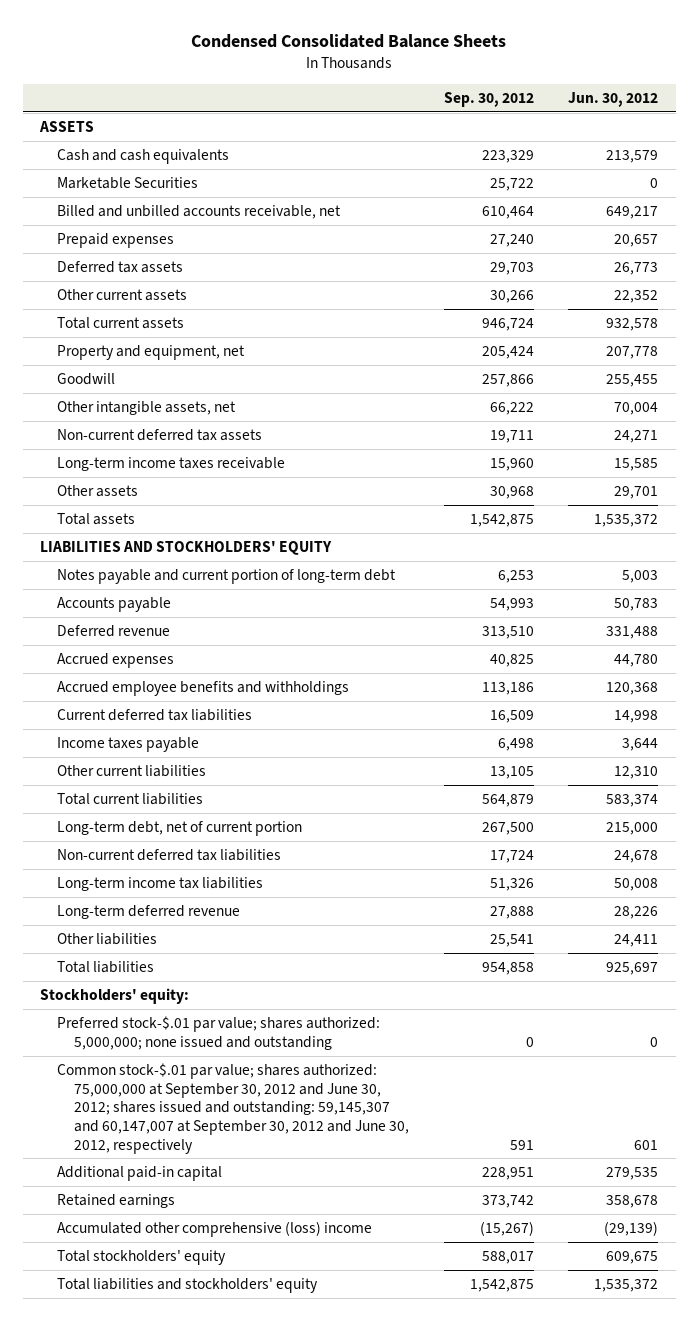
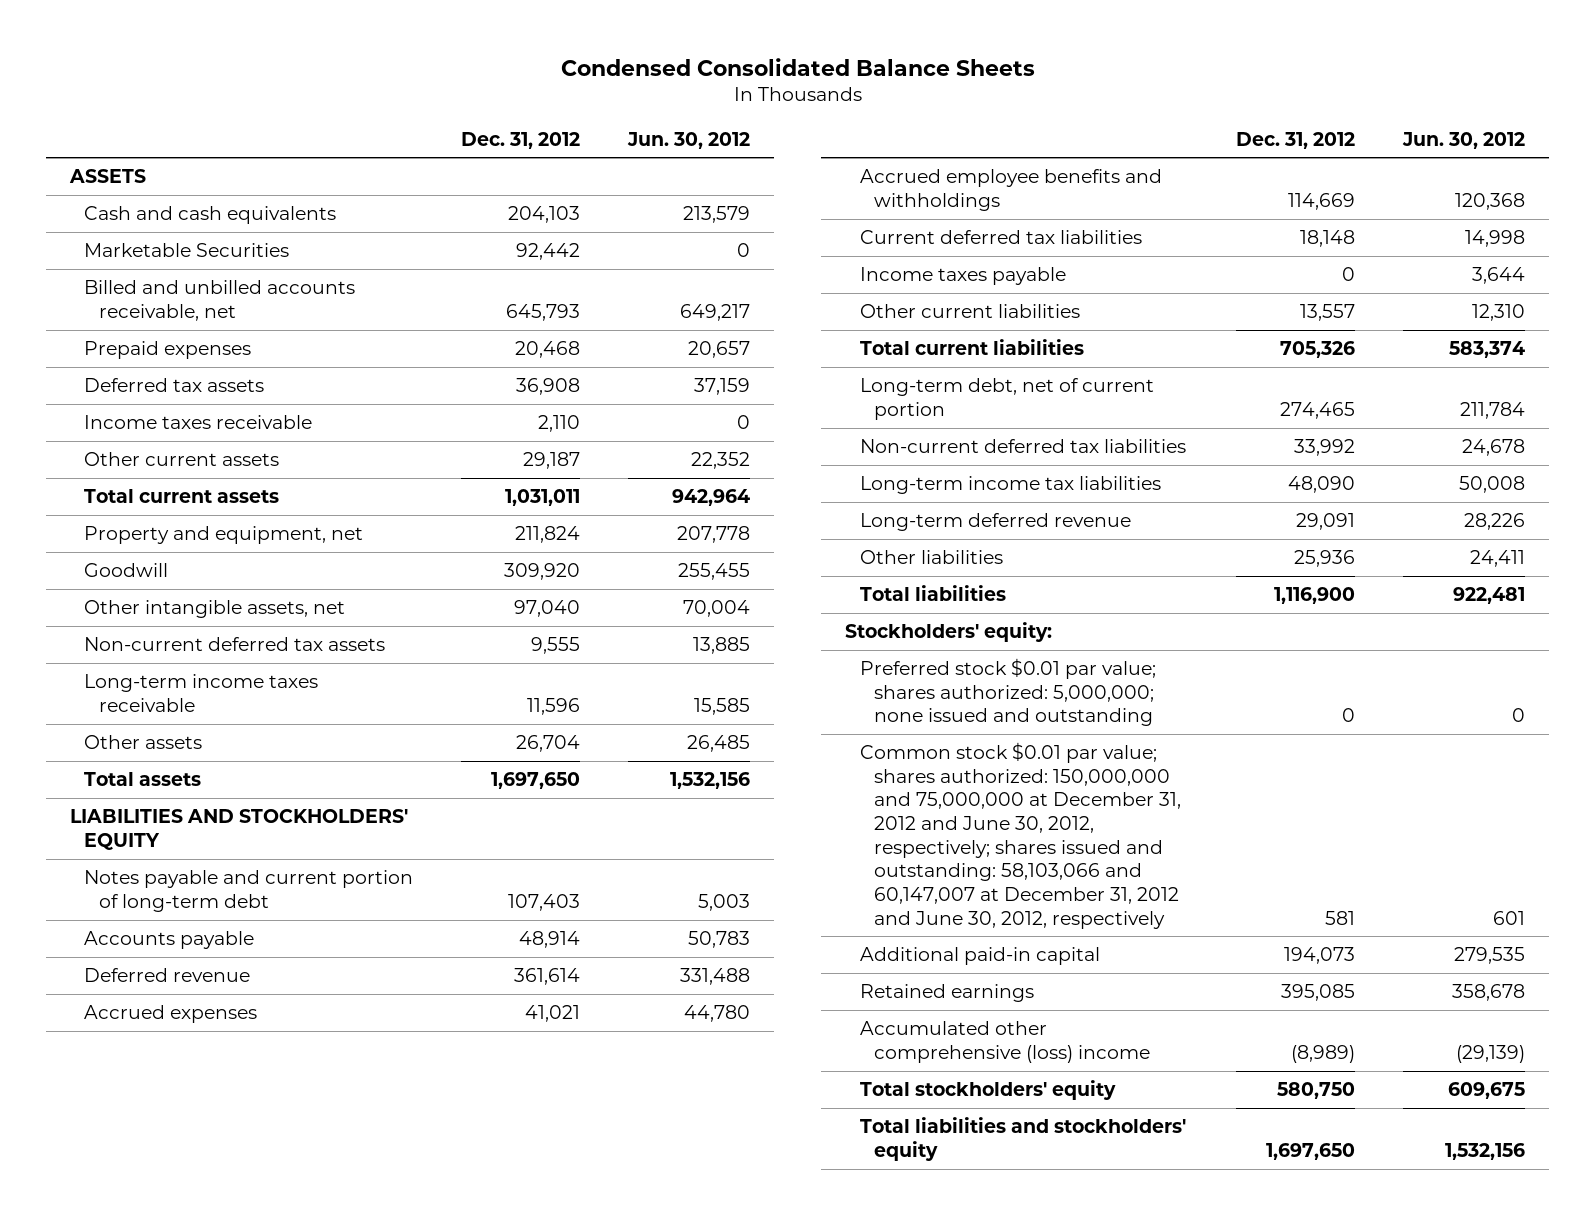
[443,91,534,107] Sep. 30, 2012 -> none
none -> [461,131,581,149] Dec. 31, 2012
[614,262,659,276] 26,773 -> [694,378,751,396] 37,159
none -> [84,415,313,430] Income taxes receivable
[606,318,659,332] 932,578 -> [672,489,751,507] 942,964
[614,430,659,444] 24,271 -> [693,637,751,655] 13,885
[614,486,659,500] 29,701 -> [687,735,751,753] 26,485
[594,514,659,528] 1,535,372 -> [670,772,751,790] 1,532,156
[606,822,659,836] 215,000 -> [1460,401,1526,419] 211,784
[606,962,659,976] 925,697 -> [1453,587,1526,605] 922,481
[57,1016,381,1050] Preferred stock-$.01 par value; shares authorized: 5,000,000; none issued and outstanding -> [859,658,1156,727] Preferred stock $0.01 par value; shares authorized: 5,000,000; none issued and outstanding
[57,1063,410,1154] Common stock-$.01 par value; shares authorized: 75,000,000 at September 30, 2012 and June 30, 2012; shares issued and outstanding: 59,145,307 and 60,147,007 at September 30, 2012 and June 30, 2012, respectively -> [859,742,1181,929] Common stock $0.01 par value; shares authorized: 150,000,000 and 75,000,000 at December 31, 2012 and June 30, 2012, respectively; shares issued and outstanding: 58,103,066 and 60,147,007 at December 31, 2012 and June 30, 2012, respectively
[594,1279,659,1293] 1,535,372 -> [1445,1142,1526,1160] 1,532,156

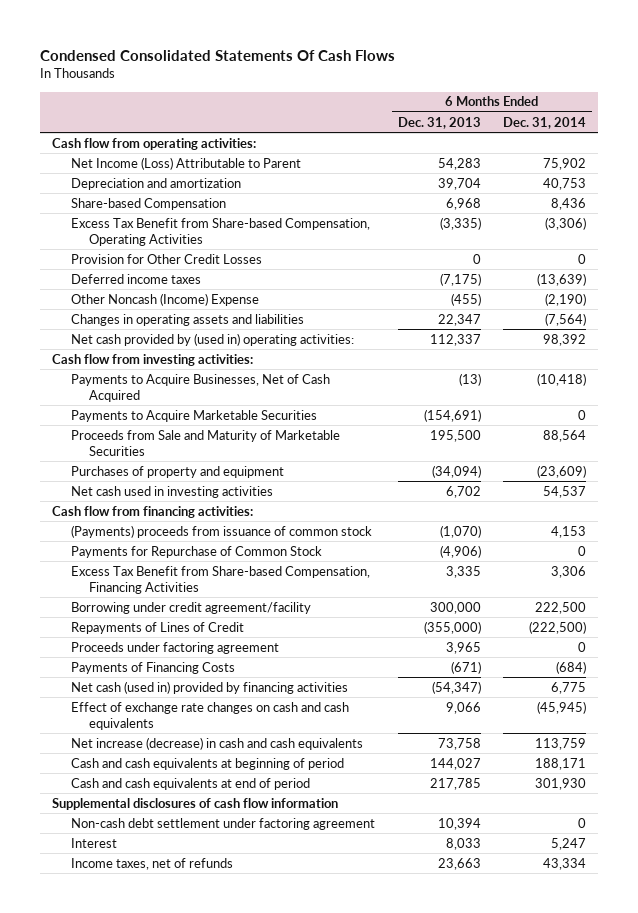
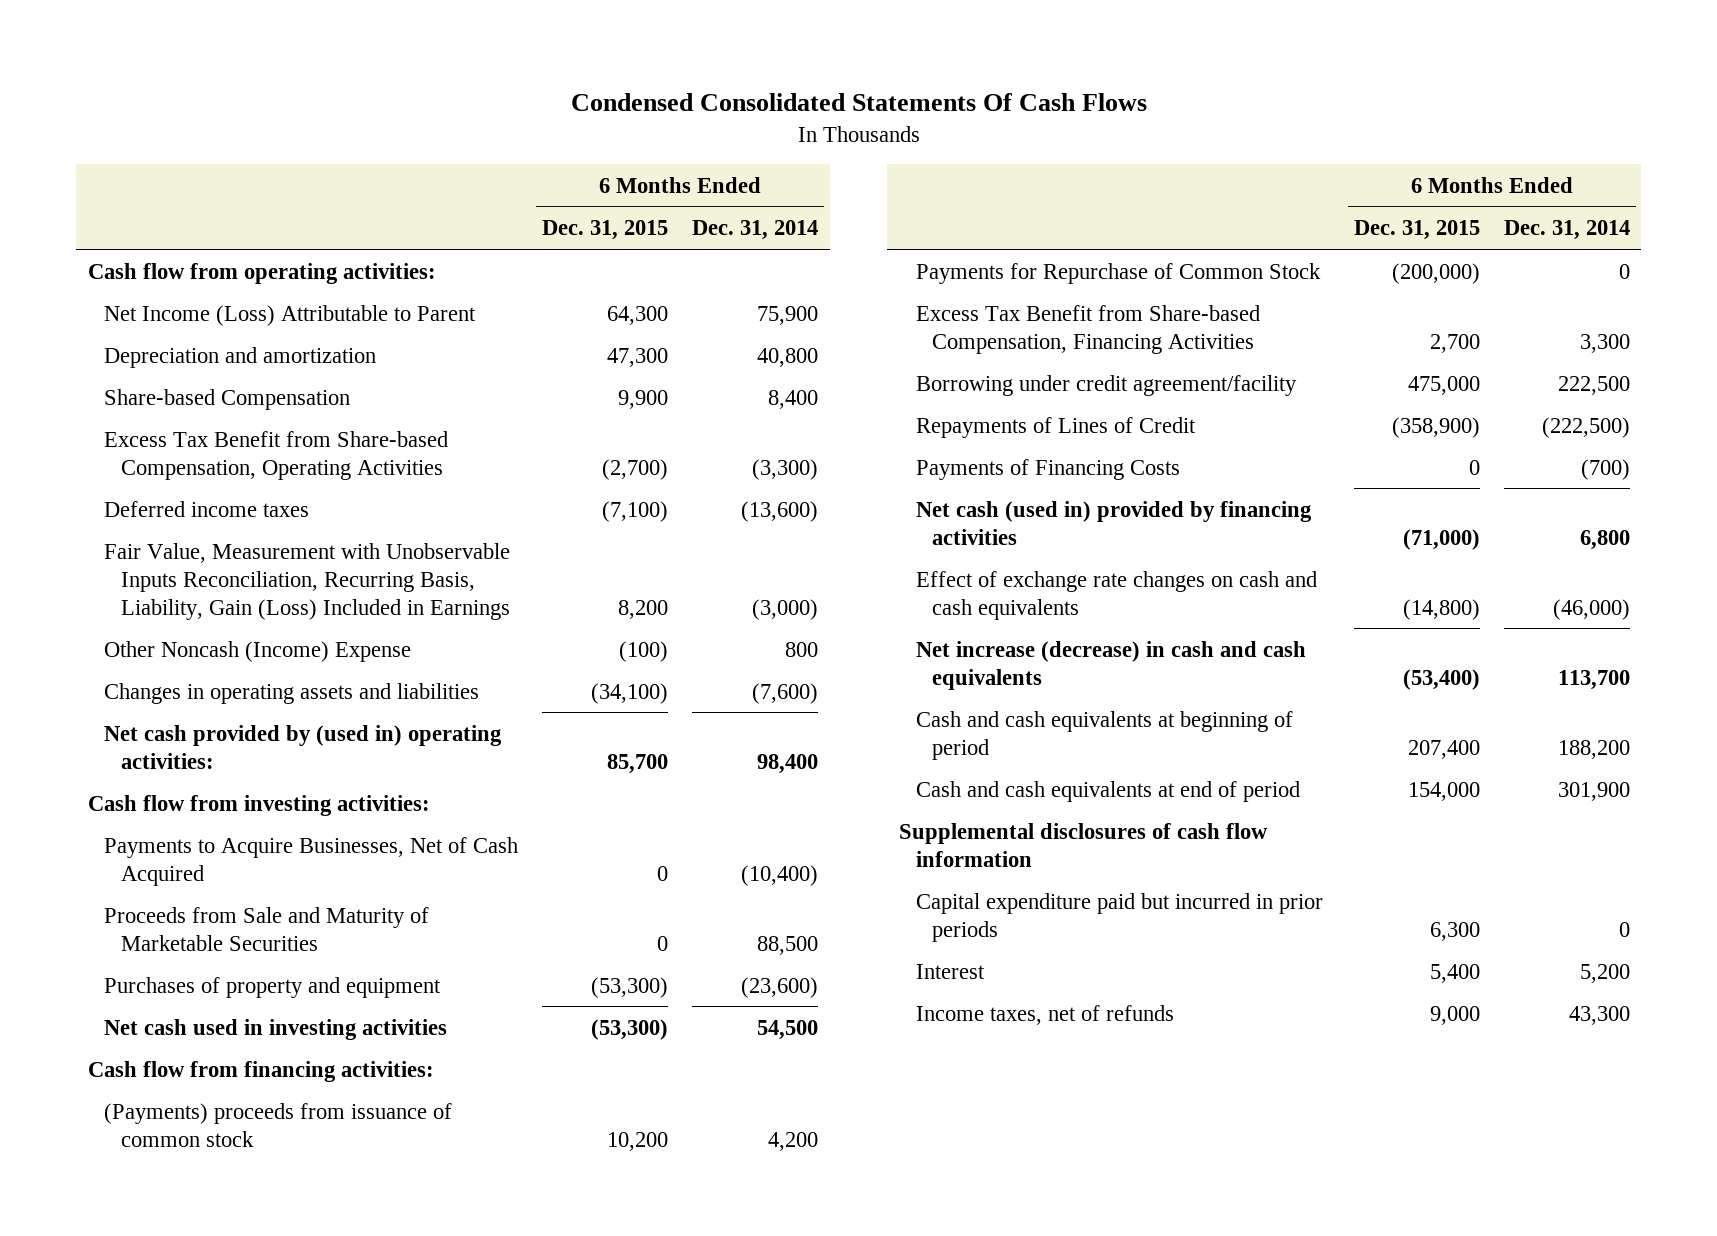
[397,116,481,129] Dec. 31, 2013 -> none
none -> [542,220,669,241] Dec. 31, 2015
[70,253,262,264] Provision for Other Credit Losses -> none
[543,157,587,170] 75,902 -> [757,305,819,325] 75,900
[543,177,587,190] 40,753 -> [757,347,819,367] 40,800
[551,197,587,210] 8,436 -> [768,389,819,409] 8,400
[545,216,587,230] (3,306) -> [752,458,819,480] (3,300)
[537,272,587,286] (13,639) -> [741,500,819,522] (13,600)
none -> [104,542,511,620] Fair Value, Measurement with Unobservable Inputs Reconciliation, Recurring Basis, Liability, Gain (Loss) Included in Earnings
[545,292,587,306] (2,190) -> [785,641,819,657] 800
[545,312,587,326] (7,564) -> [752,682,819,704] (7,600)
[543,333,587,346] 98,392 -> [757,753,819,774] 98,400
[70,409,317,422] Payments to Acquire Marketable Securities -> none
[537,372,587,386] (10,418) -> [741,864,819,886] (10,400)
[543,429,587,442] 88,564 -> [757,935,819,955] 88,500
[537,464,587,478] (23,609) -> [741,976,819,998] (23,600)
[543,485,587,498] 54,537 -> [757,1019,819,1040] 54,500
[551,525,587,538] 4,153 -> [768,1131,819,1151] 4,200
[551,565,587,578] 3,306 -> [1579,333,1630,353] 3,300
[70,641,279,654] Proceeds under factoring agreement -> none
[556,660,587,674] (684) -> [1580,458,1630,480] (700)
[551,681,587,694] 6,775 -> [1579,529,1630,550] 6,800
[537,700,587,714] (45,945) -> [1552,598,1630,620] (46,000)
[535,737,587,750] 113,759 -> [1557,669,1630,690] 113,700
[535,757,587,770] 188,171 -> [1557,739,1630,759] 188,200
[535,777,587,790] 301,930 -> [1557,781,1630,801] 301,900
[70,817,375,830] Non-cash debt settlement under factoring agreement -> none
none -> [915,892,1323,942] Capital expenditure paid but incurred in prior periods
[551,837,587,850] 5,247 -> [1579,963,1630,983] 5,200
[543,857,587,870] 43,334 -> [1568,1005,1630,1025] 43,300

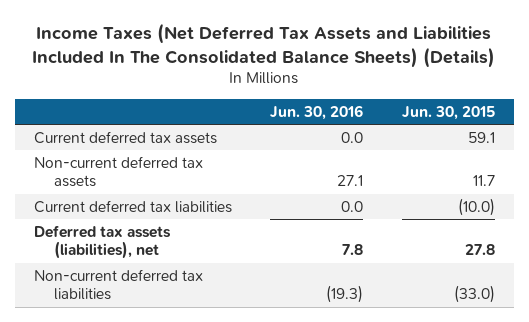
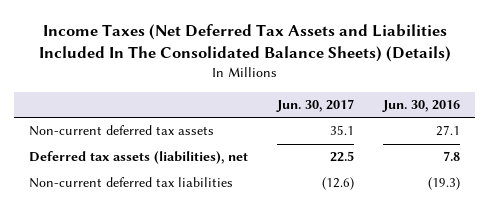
[402,105,496,120] Jun. 30, 2015 -> none
none -> [276,99,355,113] Jun. 30, 2017
[33,130,217,144] Current deferred tax assets -> none
[33,199,232,213] Current deferred tax liabilities -> none

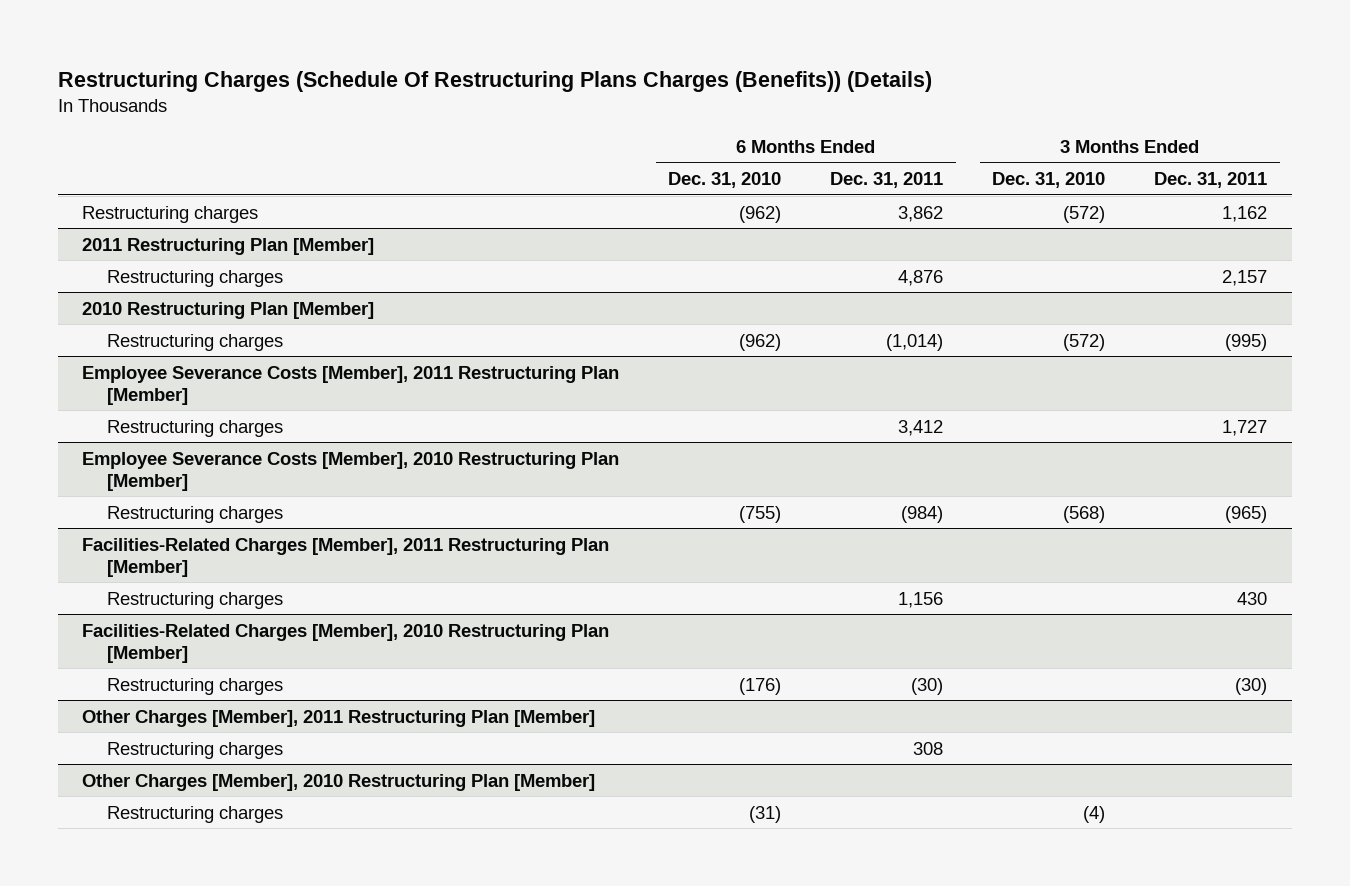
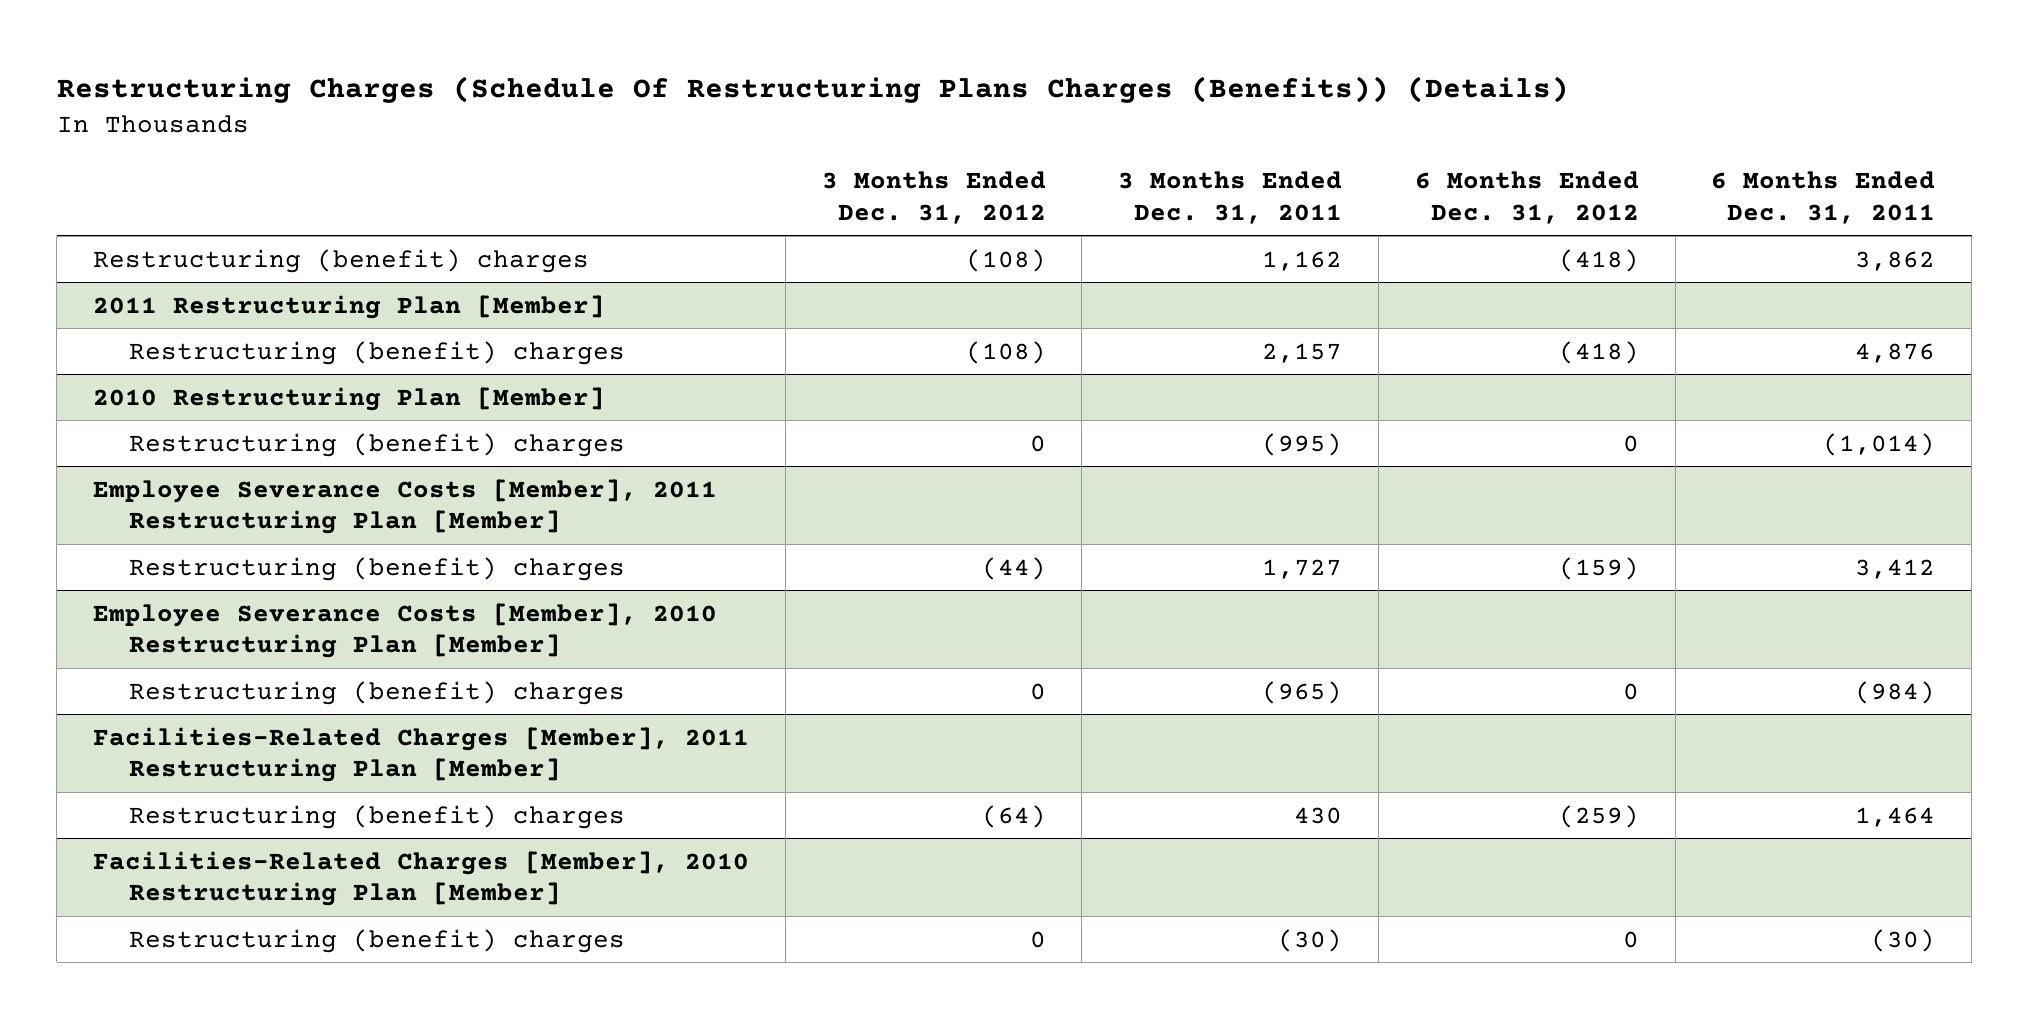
[668,171,782,188] Dec. 31, 2010 -> none
[992,171,1106,188] Dec. 31, 2010 -> none
none -> [821,170,1046,224] 3 Months Ended Dec. 31, 2012
none -> [1414,170,1639,224] 6 Months Ended Dec. 31, 2012
[82,205,259,223] Restructuring charges -> [93,248,590,273] Restructuring (benefit) charges
[106,269,283,287] Restructuring charges -> [129,340,626,365] Restructuring (benefit) charges
[106,333,283,351] Restructuring charges -> [129,432,626,457] Restructuring (benefit) charges
[106,419,283,437] Restructuring charges -> [129,556,626,581] Restructuring (benefit) charges
[106,505,283,523] Restructuring charges -> [129,680,626,705] Restructuring (benefit) charges
[106,591,283,609] Restructuring charges -> [129,804,626,829] Restructuring (benefit) charges
[898,591,944,608] 1,156 -> [1855,806,1936,827] 1,464
[82,709,596,727] Other Charges [Member], 2011 Restructuring Plan [Member] -> none
[106,741,283,759] Restructuring charges -> none
[82,773,596,791] Other Charges [Member], 2010 Restructuring Plan [Member] -> none
[106,805,283,823] Restructuring charges -> none
[106,677,283,695] Restructuring charges -> [129,928,626,953] Restructuring (benefit) charges

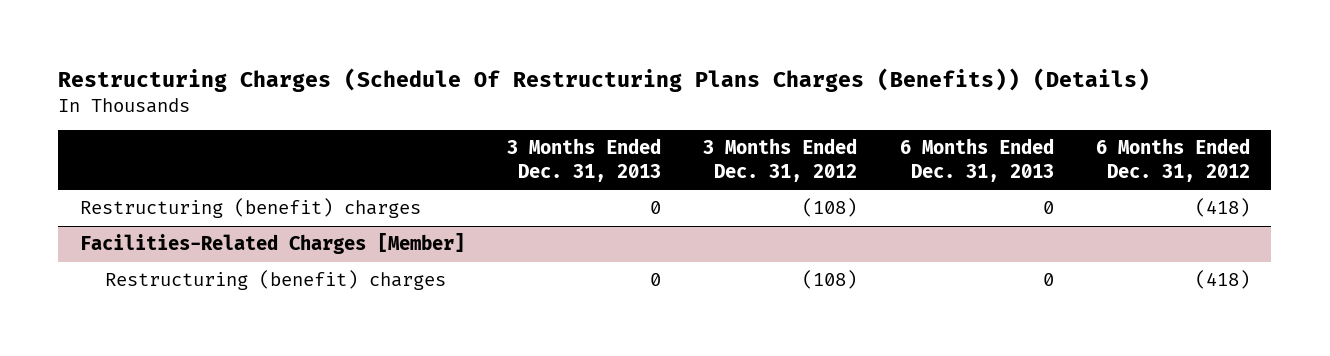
[1118,170,1343,224] 3 Months Ended Dec. 31, 2011 -> none
[1711,170,1936,224] 6 Months Ended Dec. 31, 2011 -> none
none -> [506,138,661,182] 3 Months Ended Dec. 31, 2013
none -> [899,138,1054,182] 6 Months Ended Dec. 31, 2013
[93,294,606,319] 2011 Restructuring Plan [Member] -> none
none -> [79,233,465,255] Facilities-Related Charges [Member]
[93,386,606,411] 2010 Restructuring Plan [Member] -> none
[129,432,626,457] Restructuring (benefit) charges -> none
[93,478,718,535] Employee Severance Costs [Member], 2011 Restructuring Plan [Member] -> none
[129,556,626,581] Restructuring (benefit) charges -> none
[93,602,718,659] Employee Severance Costs [Member], 2010 Restructuring Plan [Member] -> none
[129,680,626,705] Restructuring (benefit) charges -> none
[93,726,750,783] Facilities-Related Charges [Member], 2011 Restructuring Plan [Member] -> none
[129,804,626,829] Restructuring (benefit) charges -> none
[93,850,750,907] Facilities-Related Charges [Member], 2010 Restructuring Plan [Member] -> none
[129,928,626,953] Restructuring (benefit) charges -> none

